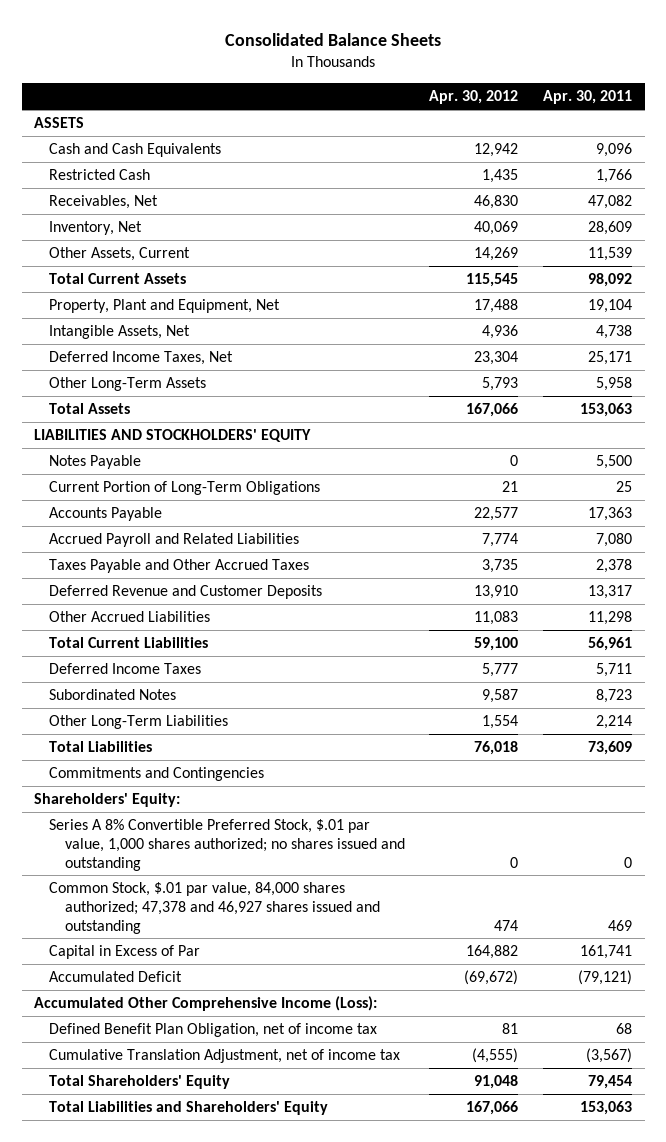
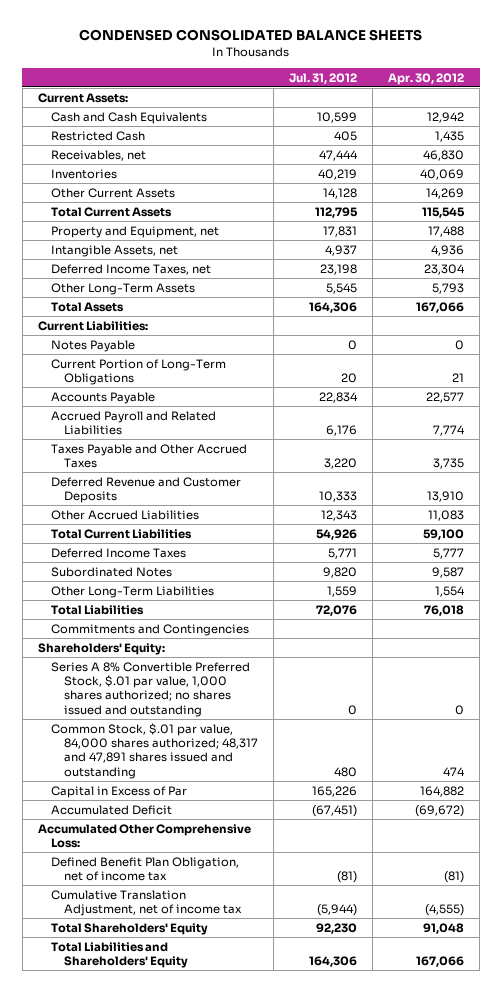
[225,33,442,47] Consolidated Balance Sheets -> [79,29,423,42] CONDENSED CONSOLIDATED BALANCE SHEETS
[543,90,633,105] Apr. 30, 2011 -> none
none -> [289,72,358,84] Jul. 31, 2012
[34,117,85,129] ASSETS -> [37,92,128,103] Current Assets:
[49,195,159,210] Receivables, Net -> [50,149,146,161] Receivables, net
[49,221,143,236] Inventory, Net -> [50,168,117,179] Inventories
[49,247,191,262] Other Assets, Current -> [50,187,175,198] Other Current Assets
[49,299,281,314] Property, Plant and Equipment, Net -> [50,225,219,238] Property and Equipment, net
[49,325,191,340] Intangible Assets, Net -> [50,244,178,257] Intangible Assets, net
[49,351,234,366] Deferred Income Taxes, Net -> [50,263,211,275] Deferred Income Taxes, net
[34,429,312,443] LIABILITIES AND STOCKHOLDERS' EQUITY -> [37,320,148,331] Current Liabilities:
[49,882,380,934] Common Stock, $.01 par value, 84,000 shares authorized; 47,378 and 46,927 shares issued and outstanding -> [50,722,259,779] Common Stock, $.01 par value, 84,000 shares authorized; 48,317 and 47,891 shares issued and outstanding
[34,996,378,1012] Accumulated Other Comprehensive Income (Loss): -> [37,823,251,848] Accumulated Other Comprehensive Loss:
[502,1023,519,1035] 81 -> [444,870,465,883] (81)

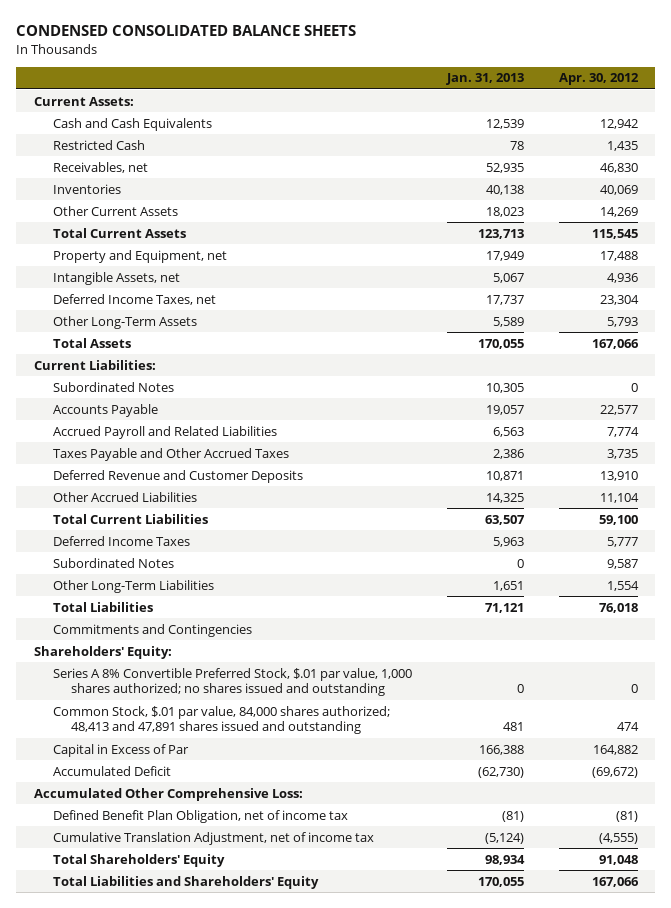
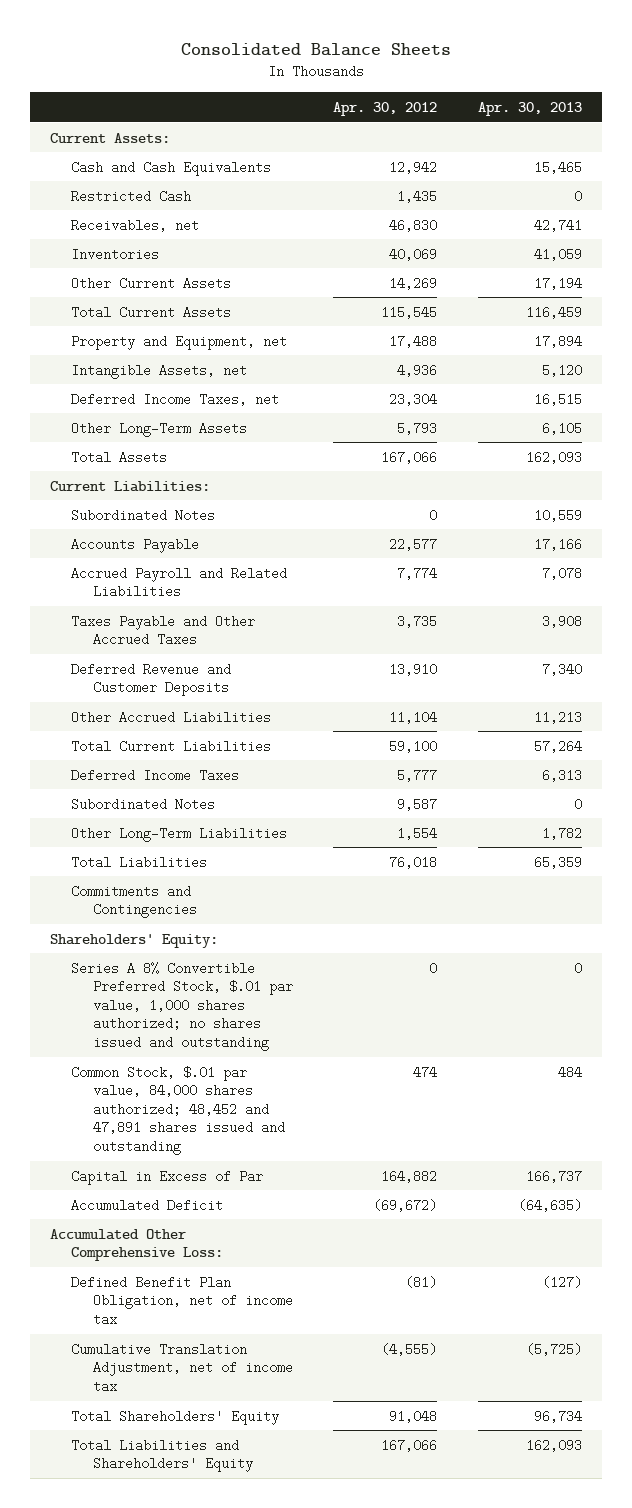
[16,25,357,37] CONDENSED CONSOLIDATED BALANCE SHEETS -> [180,42,451,56] Consolidated Balance Sheets
[445,73,524,86] Jan. 31, 2013 -> none
none -> [477,101,582,116] Apr. 30, 2013
[52,705,390,735] Common Stock, $.01 par value, 84,000 shares authorized; 48,413 and 47,891 shares issued and outstanding -> [71,1065,285,1155] Common Stock, $.01 par value, 84,000 shares authorized; 48,452 and 47,891 shares issued and outstanding

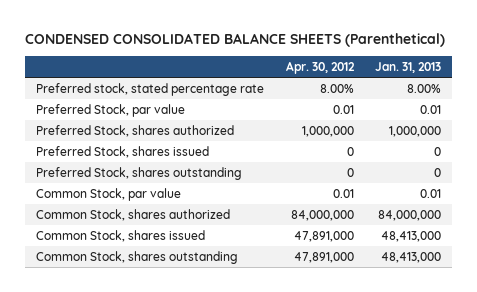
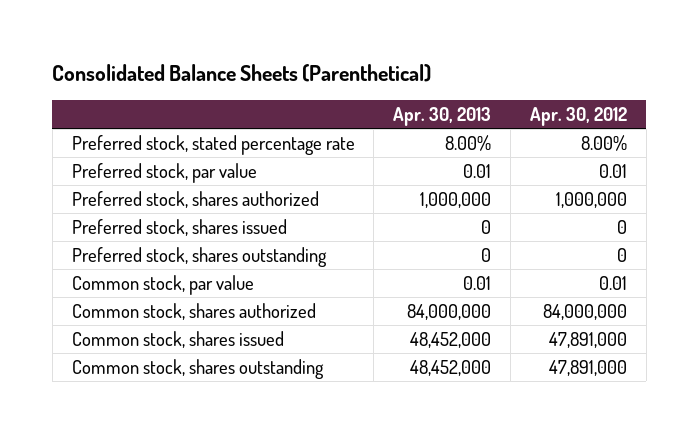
[25,33,446,48] CONDENSED CONSOLIDATED BALANCE SHEETS (Parenthetical) -> [52,64,432,83] Consolidated Balance Sheets (Parenthetical)
[375,61,442,73] Jan. 31, 2013 -> none
none -> [393,107,492,127] Apr. 30, 2013
[36,103,186,117] Preferred Stock, par value -> [71,163,257,184] Preferred stock, par value
[36,124,235,137] Preferred Stock, shares authorized -> [71,191,319,209] Preferred stock, shares authorized
[36,145,210,158] Preferred Stock, shares issued -> [71,219,287,237] Preferred stock, shares issued
[36,166,243,180] Preferred Stock, shares outstanding -> [71,247,327,268] Preferred stock, shares outstanding
[36,187,182,201] Common Stock, par value -> [71,275,254,296] Common stock, par value
[36,208,231,221] Common Stock, shares authorized -> [71,303,316,321] Common stock, shares authorized
[36,229,206,242] Common Stock, shares issued -> [71,331,284,349] Common stock, shares issued
[36,250,239,264] Common Stock, shares outstanding -> [71,359,324,380] Common stock, shares outstanding

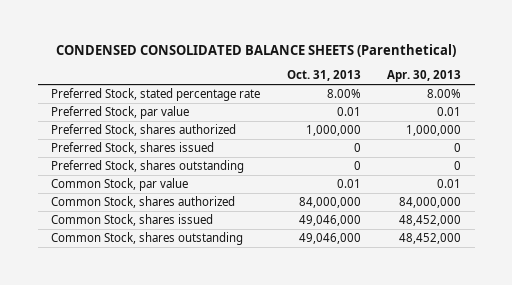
[52,64,432,83] Consolidated Balance Sheets (Parenthetical) -> [56,44,457,58] CONDENSED CONSOLIDATED BALANCE SHEETS (Parenthetical)
[529,107,627,127] Apr. 30, 2012 -> none
none -> [286,70,361,82] Oct. 31, 2013
[71,135,355,156] Preferred stock, stated percentage rate -> [50,87,260,101] Preferred Stock, stated percentage rate
[71,163,257,184] Preferred stock, par value -> [50,105,189,119] Preferred Stock, par value
[71,191,319,209] Preferred stock, shares authorized -> [50,123,236,136] Preferred Stock, shares authorized
[71,219,287,237] Preferred stock, shares issued -> [50,141,214,154] Preferred Stock, shares issued
[71,247,327,268] Preferred stock, shares outstanding -> [50,159,244,173] Preferred Stock, shares outstanding
[71,275,254,296] Common stock, par value -> [50,177,188,191] Common Stock, par value
[71,303,316,321] Common stock, shares authorized -> [50,195,235,208] Common Stock, shares authorized
[71,331,284,349] Common stock, shares issued -> [50,213,213,226] Common Stock, shares issued
[71,359,324,380] Common stock, shares outstanding -> [50,231,243,245] Common Stock, shares outstanding

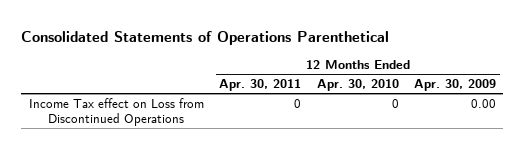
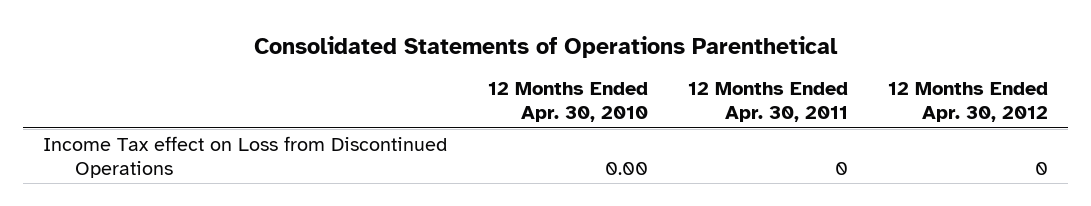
[413,79,496,92] Apr. 30, 2009 -> none
none -> [887,82,1048,123] 12 Months Ended Apr. 30, 2012
[391,99,399,109] 0 -> [604,161,648,175] 0.00

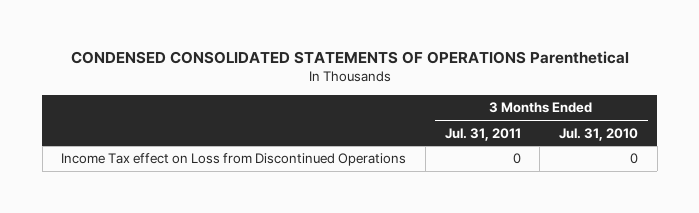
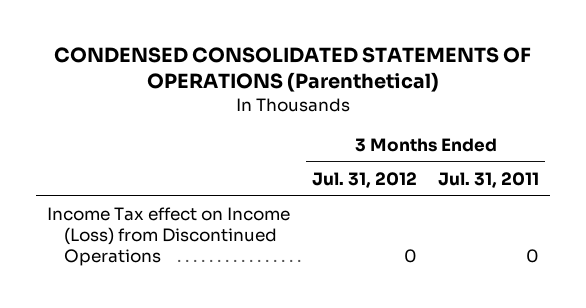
[70,51,629,65] CONDENSED CONSOLIDATED STATEMENTS OF OPERATIONS Parenthetical -> [54,47,532,93] CONDENSED CONSOLIDATED STATEMENTS OF OPERATIONS (Parenthetical)
[559,127,639,141] Jul. 31, 2010 -> none
none -> [311,171,417,188] Jul. 31, 2012
[61,153,407,167] Income Tax effect on Loss from Discontinued Operations -> [46,207,290,266] Income Tax effect on Income (Loss) from Discontinued Operations

